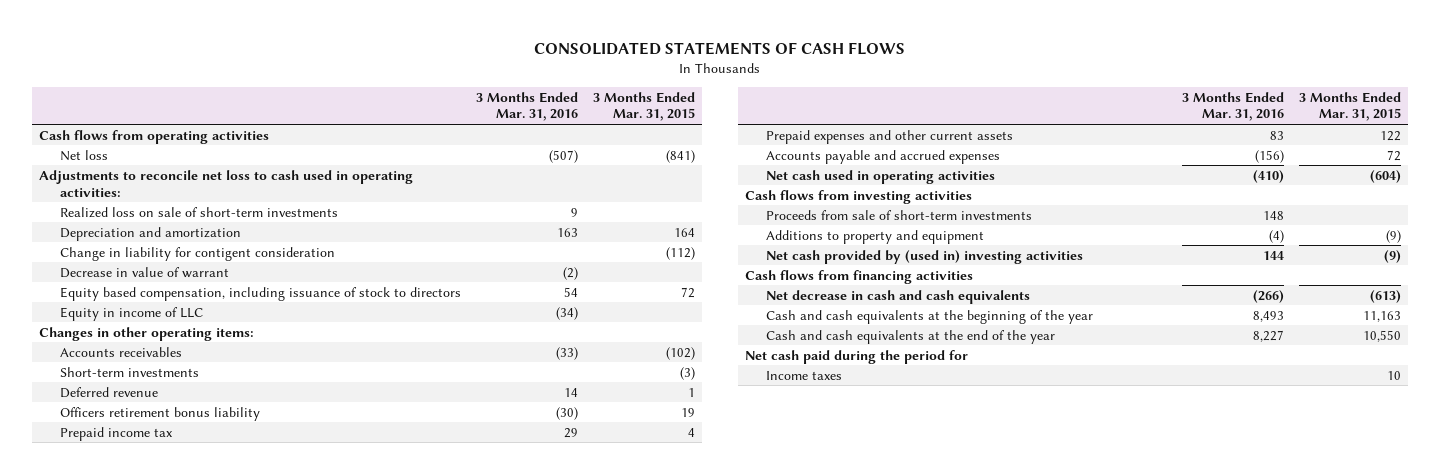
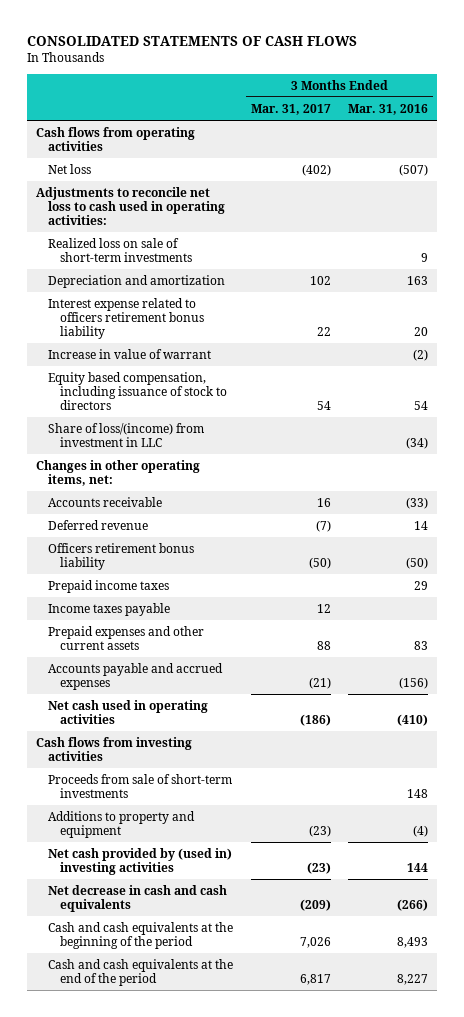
[592,91,695,122] 3 Months Ended Mar. 31, 2015 -> none
none -> [250,103,331,115] Mar. 31, 2017
[59,246,335,261] Change in liability for contigent consideration -> none
none -> [48,297,205,340] Interest expense related to officers retirement bonus liability
[59,266,229,278] Decrease in value of warrant -> [48,348,212,359] Increase in value of warrant
[59,306,203,321] Equity in income of LLC -> none
[59,366,199,377] Short-term investments -> none
none -> [48,422,205,448] Share of loss/(income) from investment in LLC
[39,326,255,341] Changes in other operating items: -> [36,459,201,487] Changes in other operating items, net:
[59,346,182,357] Accounts receivables -> [48,496,163,507] Accounts receivable
[555,406,578,420] (30) -> [406,557,429,570] (50)
[59,426,173,441] Prepaid income tax -> [48,579,170,593] Prepaid income taxes
none -> [48,602,171,616] Income taxes payable
[745,269,974,284] Cash flows from financing activities -> none
[745,349,969,364] Net cash paid during the period for -> none
[765,370,842,380] Income taxes -> none
[765,309,1093,324] Cash and cash equivalents at the beginning of the year -> [48,921,234,950] Cash and cash equivalents at the beginning of the period
[765,329,1055,344] Cash and cash equivalents at the end of the year -> [48,958,234,987] Cash and cash equivalents at the end of the period

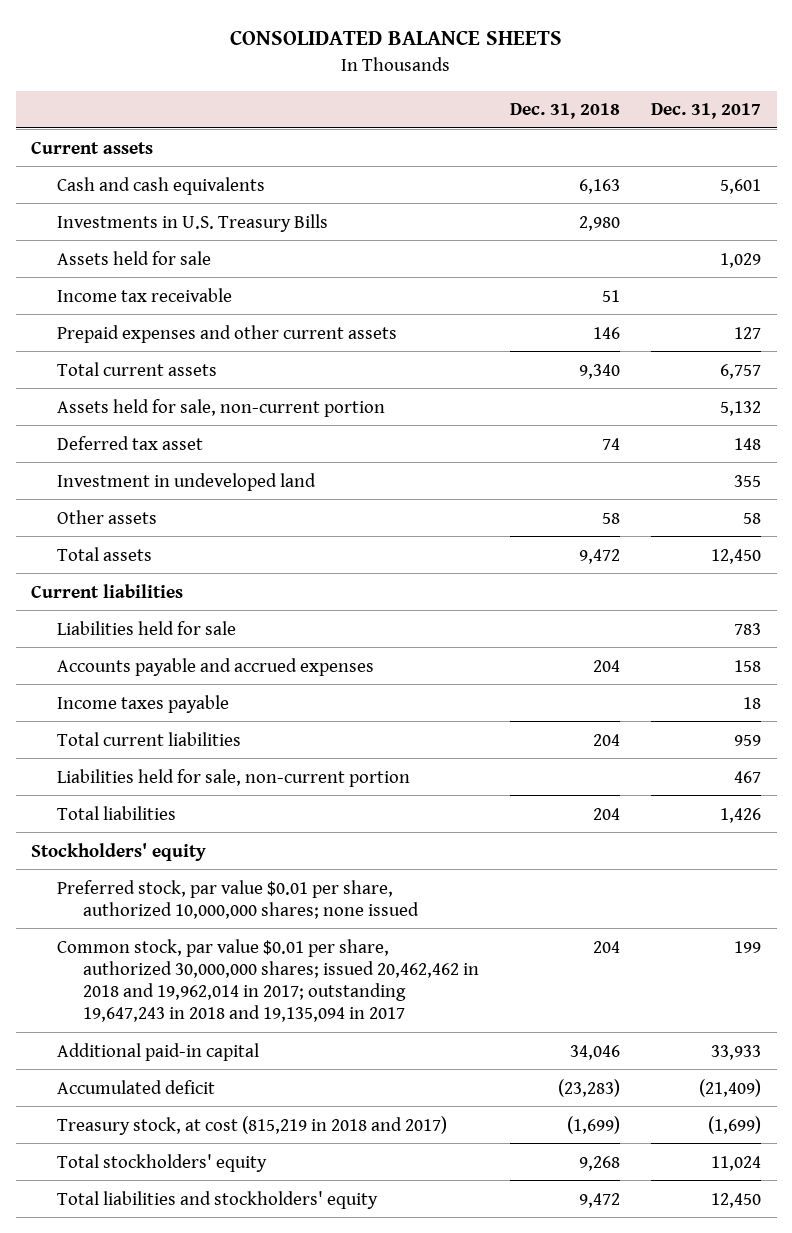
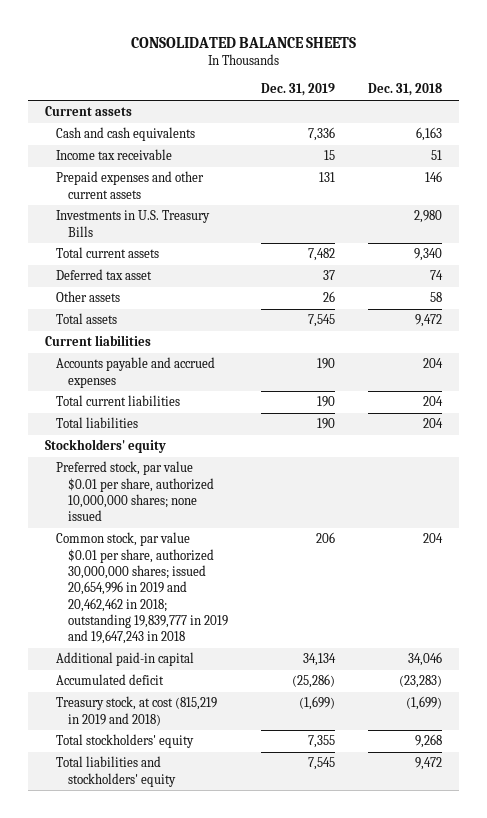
[651,103,762,120] Dec. 31, 2017 -> none
none -> [261,83,336,97] Dec. 31, 2019
[57,250,212,265] Assets held for sale -> none
[57,213,329,232] Investments in U.S. Treasury Bills -> [56,210,211,237] Investments in U.S. Treasury Bills
[57,398,386,417] Assets held for sale, non-current portion -> none
[57,472,317,491] Investment in undeveloped land -> none
[57,620,237,635] Liabilities held for sale -> none
[57,694,230,713] Income taxes payable -> none
[57,768,411,787] Liabilities held for sale, non-current portion -> none
[57,938,480,1023] Common stock, par value $0.01 per share, authorized 30,000,000 shares; issued 20,462,462 in 2018 and 19,962,014 in 2017; outstanding 19,647,243 in 2018 and 19,135,094 in 2017 -> [56,532,229,645] Common stock, par value $0.01 per share, authorized 30,000,000 shares; issued 20,654,996 in 2019 and 20,462,462 in 2018; outstanding 19,839,777 in 2019 and 19,647,243 in 2018
[57,1115,448,1135] Treasury stock, at cost (815,219 in 2018 and 2017) -> [56,696,218,726] Treasury stock, at cost (815,219 in 2019 and 2018)

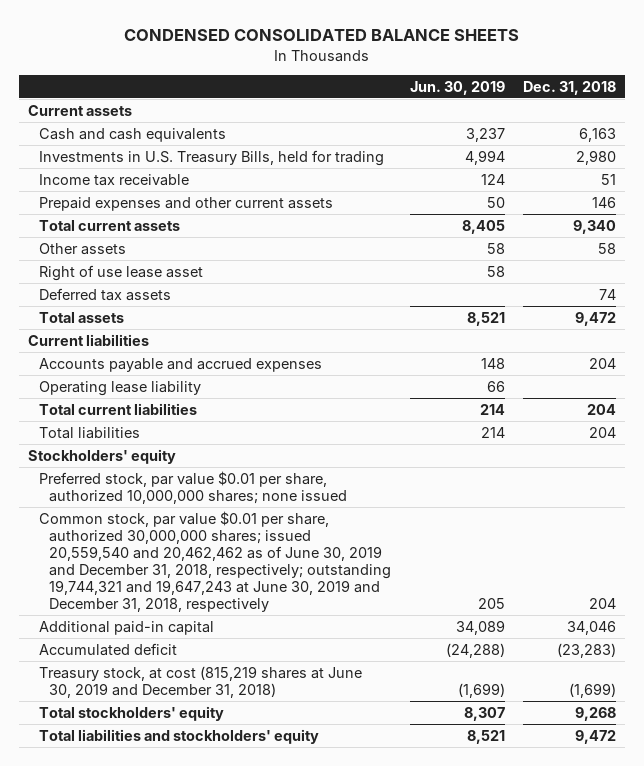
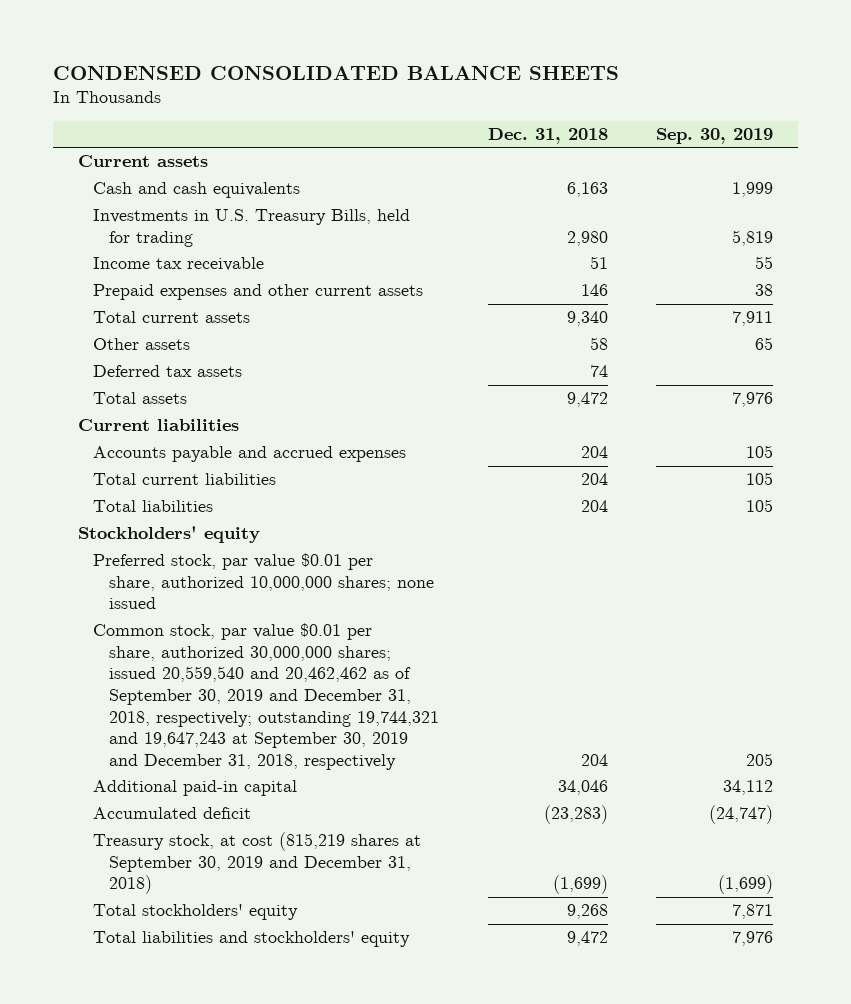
[409,80,505,95] Jun. 30, 2019 -> none
none -> [656,127,774,144] Sep. 30, 2019
[38,264,203,281] Right of use lease asset -> none
[38,380,201,396] Operating lease liability -> none
[38,510,392,613] Common stock, par value $0.01 per share, authorized 30,000,000 shares; issued 20,559,540 and 20,462,462 as of June 30, 2019 and December 31, 2018, respectively; outstanding 19,744,321 and 19,647,243 at June 30, 2019 and December 31, 2018, respectively -> [93,623,439,770] Common stock, par value $0.01 per share, authorized 30,000,000 shares; issued 20,559,540 and 20,462,462 as of September 30, 2019 and December 31, 2018, respectively; outstanding 19,744,321 and 19,647,243 at September 30, 2019 and December 31, 2018, respectively
[38,665,362,698] Treasury stock, at cost (815,219 shares at June 30, 2019 and December 31, 2018) -> [93,832,422,895] Treasury stock, at cost (815,219 shares at September 30, 2019 and December 31, 2018)

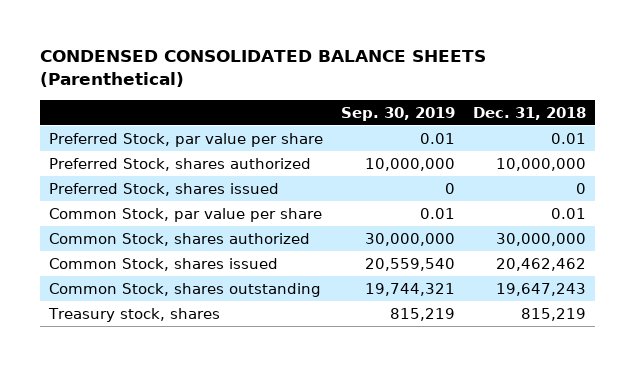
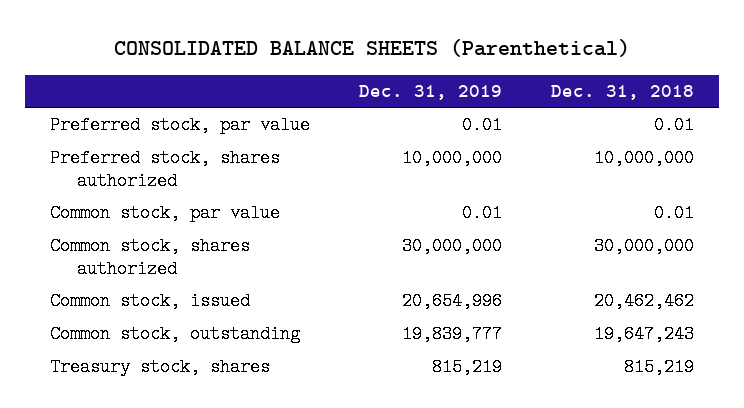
[39,50,486,88] CONDENSED CONSOLIDATED BALANCE SHEETS (Parenthetical) -> [113,39,630,58] CONSOLIDATED BALANCE SHEETS (Parenthetical)
[340,106,455,121] Sep. 30, 2019 -> none
none -> [358,85,502,101] Dec. 31, 2019
[48,182,279,196] Preferred Stock, shares issued -> none
[48,132,323,147] Preferred Stock, par value per share -> [49,116,310,135] Preferred stock, par value
[48,157,311,171] Preferred Stock, shares authorized -> [49,149,280,190] Preferred stock, shares authorized
[48,207,322,222] Common Stock, par value per share -> [49,204,280,223] Common stock, par value
[48,232,310,246] Common Stock, shares authorized -> [49,237,250,278] Common stock, shares authorized
[48,257,278,271] Common Stock, shares issued -> [49,292,250,311] Common stock, issued
[48,282,321,297] Common Stock, shares outstanding -> [49,325,300,344] Common stock, outstanding

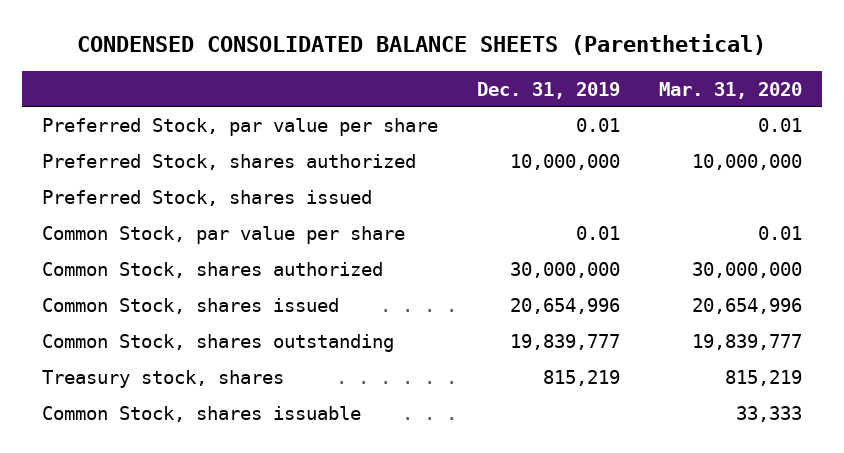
[113,39,630,58] CONSOLIDATED BALANCE SHEETS (Parenthetical) -> [76,33,766,55] CONDENSED CONSOLIDATED BALANCE SHEETS (Parenthetical)
[551,85,695,101] Dec. 31, 2018 -> none
none -> [659,81,803,99] Mar. 31, 2020
[49,116,310,135] Preferred stock, par value -> [41,117,438,136] Preferred Stock, par value per share
[49,149,280,190] Preferred stock, shares authorized -> [41,153,416,170] Preferred Stock, shares authorized
none -> [41,189,372,206] Preferred Stock, shares issued
[49,204,280,223] Common stock, par value -> [41,225,405,244] Common Stock, par value per share
[49,237,250,278] Common stock, shares authorized -> [41,261,383,278] Common Stock, shares authorized
[49,292,250,311] Common stock, issued -> [41,297,339,314] Common Stock, shares issued
[49,325,300,344] Common stock, outstanding -> [41,333,394,352] Common Stock, shares outstanding
none -> [41,405,361,422] Common Stock, shares issuable

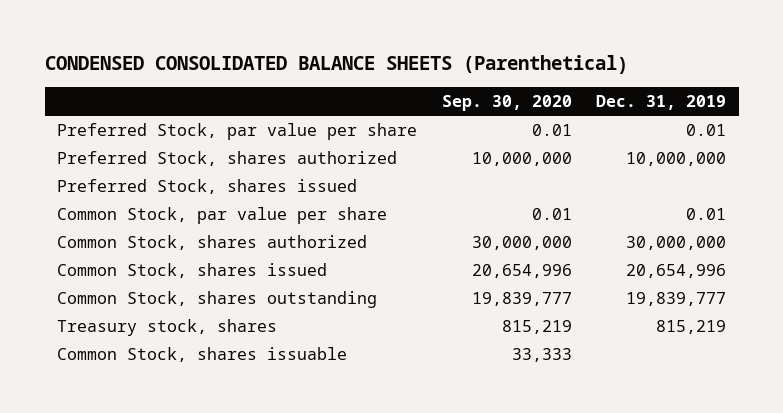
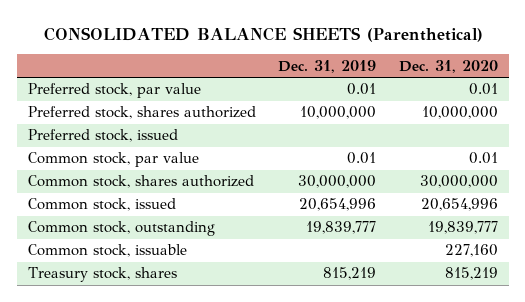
[44,55,628,75] CONDENSED CONSOLIDATED BALANCE SHEETS (Parenthetical) -> [43,26,483,42] CONSOLIDATED BALANCE SHEETS (Parenthetical)
[441,94,572,111] Sep. 30, 2020 -> none
none -> [398,59,498,73] Dec. 31, 2020
[56,123,417,141] Preferred Stock, par value per share -> [27,83,201,99] Preferred stock, par value
[56,151,397,167] Preferred Stock, shares authorized -> [27,106,256,120] Preferred stock, shares authorized
[56,179,357,195] Preferred Stock, shares issued -> [27,129,178,143] Preferred stock, issued
[56,207,387,225] Common Stock, par value per share -> [27,152,199,168] Common stock, par value
[56,235,367,251] Common Stock, shares authorized -> [27,175,254,189] Common stock, shares authorized
[56,263,327,279] Common Stock, shares issued -> [27,198,176,212] Common stock, issued
[56,291,377,309] Common Stock, shares outstanding -> [27,221,215,237] Common stock, outstanding
none -> [27,244,187,258] Common stock, issuable
[56,347,347,363] Common Stock, shares issuable -> none

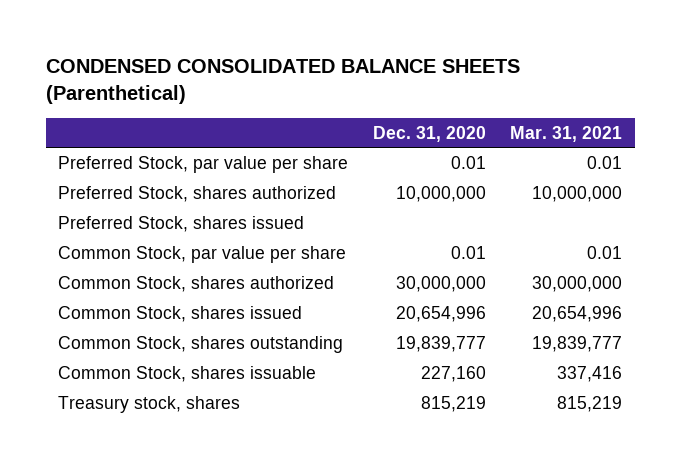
[43,26,483,42] CONSOLIDATED BALANCE SHEETS (Parenthetical) -> [45,58,520,105] CONDENSED CONSOLIDATED BALANCE SHEETS (Parenthetical)
[278,59,377,73] Dec. 31, 2019 -> none
none -> [510,125,623,142] Mar. 31, 2021
[27,83,201,99] Preferred stock, par value -> [57,155,348,173] Preferred Stock, par value per share
[27,106,256,120] Preferred stock, shares authorized -> [57,185,336,202] Preferred Stock, shares authorized
[27,129,178,143] Preferred stock, issued -> [57,215,304,232] Preferred Stock, shares issued
[27,152,199,168] Common stock, par value -> [57,245,346,263] Common Stock, par value per share
[27,175,254,189] Common stock, shares authorized -> [57,275,334,292] Common Stock, shares authorized
[27,198,176,212] Common stock, issued -> [57,305,302,322] Common Stock, shares issued
[27,221,215,237] Common stock, outstanding -> [57,335,343,353] Common Stock, shares outstanding
[27,244,187,258] Common stock, issuable -> [57,365,316,382] Common Stock, shares issuable

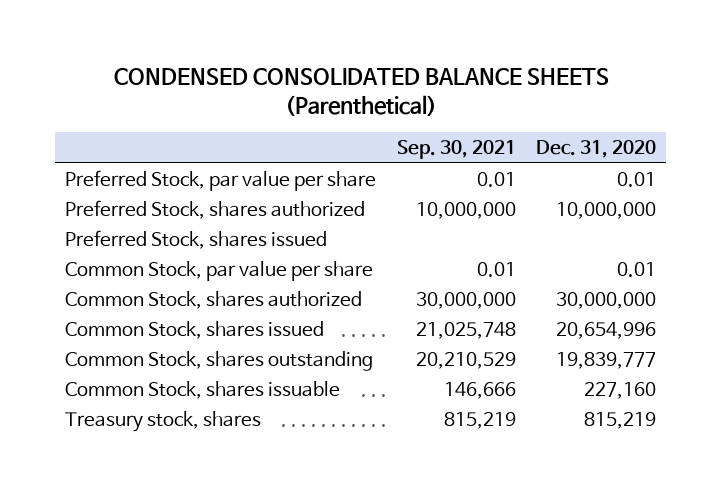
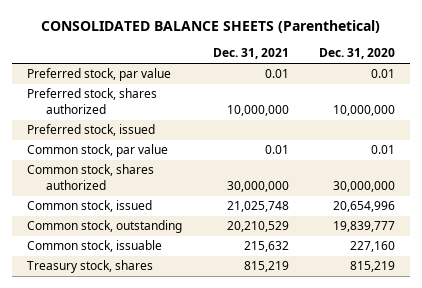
[113,68,609,117] CONDENSED CONSOLIDATED BALANCE SHEETS (Parenthetical) -> [41,19,381,33] CONSOLIDATED BALANCE SHEETS (Parenthetical)
[396,140,516,160] Sep. 30, 2021 -> none
none -> [212,48,289,60] Dec. 31, 2021
[65,169,377,191] Preferred Stock, par value per share -> [27,68,172,82] Preferred stock, par value
[65,199,366,219] Preferred Stock, shares authorized -> [27,88,158,115] Preferred stock, shares authorized
[65,229,328,249] Preferred Stock, shares issued -> [27,124,156,137] Preferred stock, issued
[65,260,374,281] Common Stock, par value per share -> [27,144,169,158] Common stock, par value
[65,290,363,309] Common Stock, shares authorized -> [27,164,155,191] Common stock, shares authorized
[65,320,325,339] Common Stock, shares issued -> [27,200,153,213] Common stock, issued
[65,350,374,371] Common Stock, shares outstanding -> [27,220,183,234] Common stock, outstanding
[65,380,341,399] Common Stock, shares issuable -> [27,240,163,253] Common stock, issuable

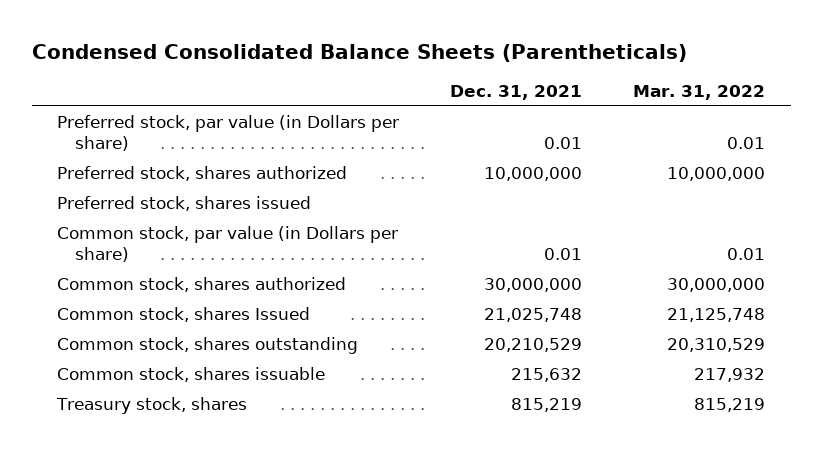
[41,19,381,33] CONSOLIDATED BALANCE SHEETS (Parenthetical) -> [31,43,687,62] Condensed Consolidated Balance Sheets (Parentheticals)
[319,48,396,60] Dec. 31, 2020 -> none
none -> [633,84,766,100] Mar. 31, 2022
[27,68,172,82] Preferred stock, par value -> [57,115,400,151] Preferred stock, par value (in Dollars per share)
[27,124,156,137] Preferred stock, issued -> [57,196,312,212] Preferred stock, shares issued
[27,144,169,158] Common stock, par value -> [57,226,399,262] Common stock, par value (in Dollars per share)
[27,200,153,213] Common stock, issued -> [57,307,311,323] Common stock, shares Issued
[27,220,183,234] Common stock, outstanding -> [57,337,359,355] Common stock, shares outstanding
[27,240,163,253] Common stock, issuable -> [57,367,326,383] Common stock, shares issuable

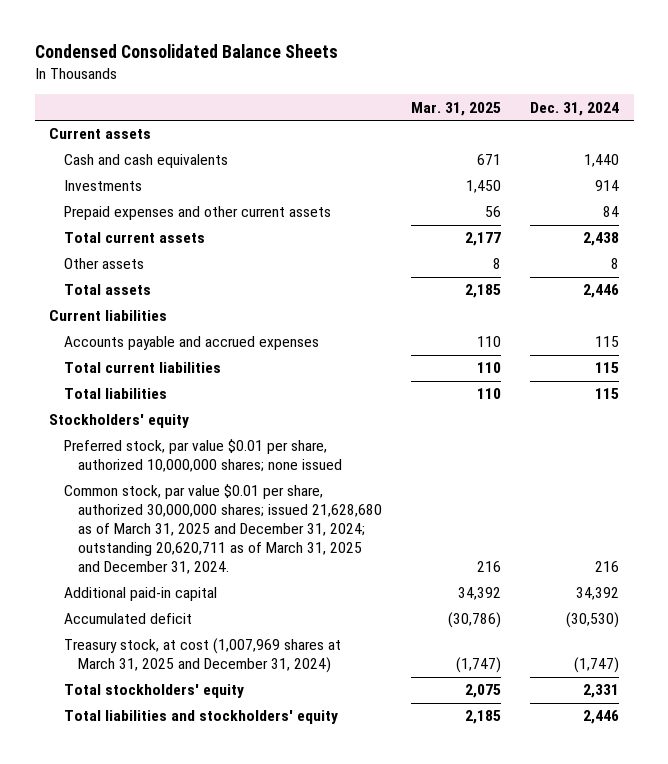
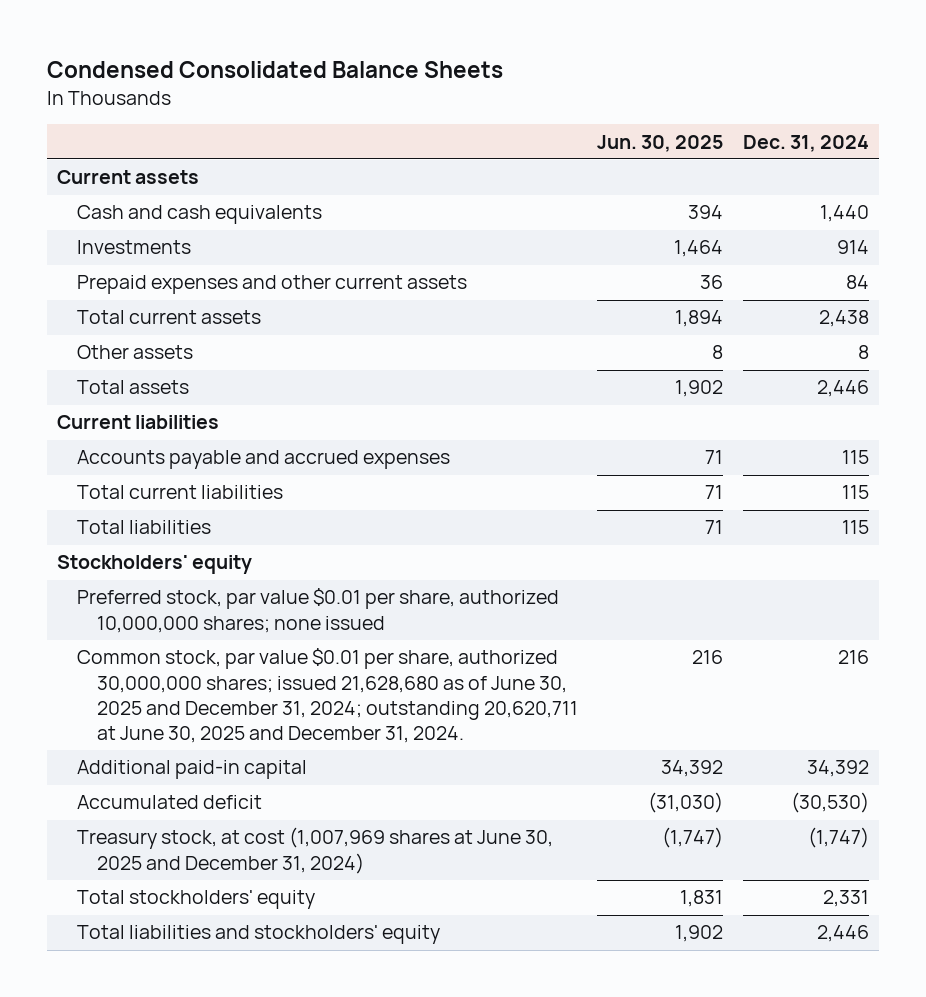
[411,101,502,116] Mar. 31, 2025 -> none
none -> [597,134,724,152] Jun. 30, 2025
[63,484,383,575] Common stock, par value $0.01 per share, authorized 30,000,000 shares; issued 21,628,680 as of March 31, 2025 and December 31, 2024; outstanding 20,620,711 as of March 31, 2025 and December 31, 2024. -> [76,648,578,744] Common stock, par value $0.01 per share, authorized 30,000,000 shares; issued 21,628,680 as of June 30, 2025 and December 31, 2024; outstanding 20,620,711 at June 30, 2025 and December 31, 2024.
[63,638,341,674] Treasury stock, at cost (1,007,969 shares at March 31, 2025 and December 31, 2024) -> [76,827,553,874] Treasury stock, at cost (1,007,969 shares at June 30, 2025 and December 31, 2024)

